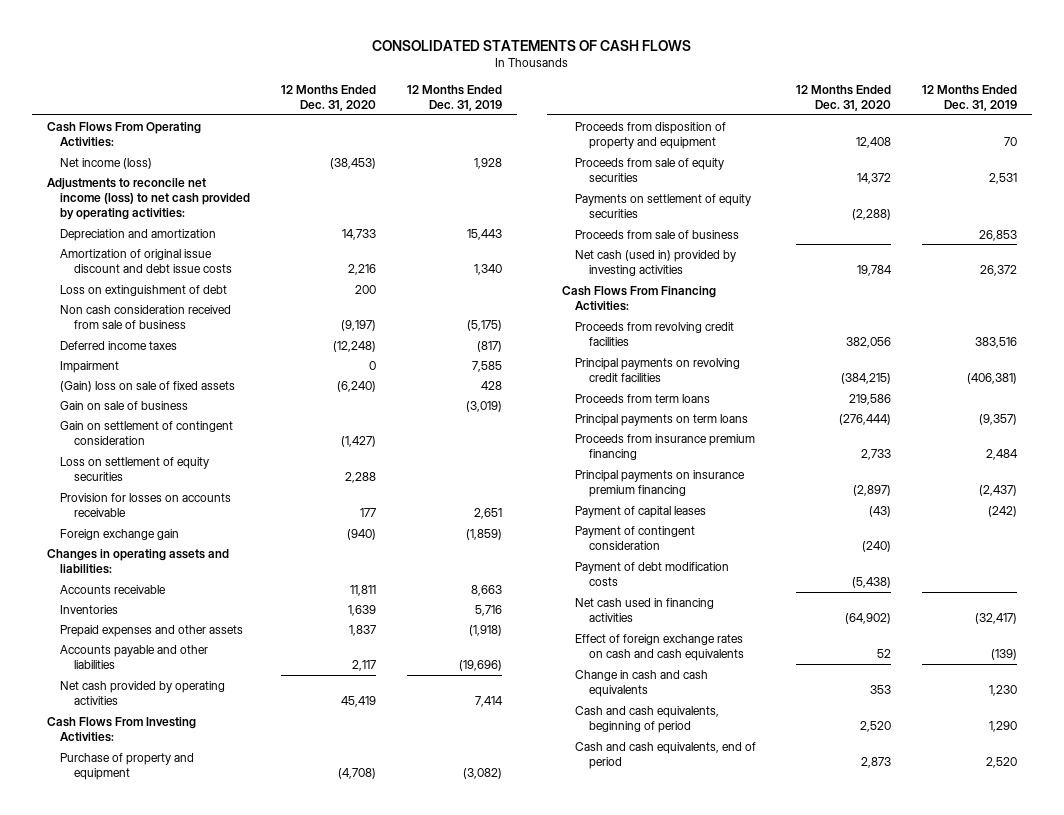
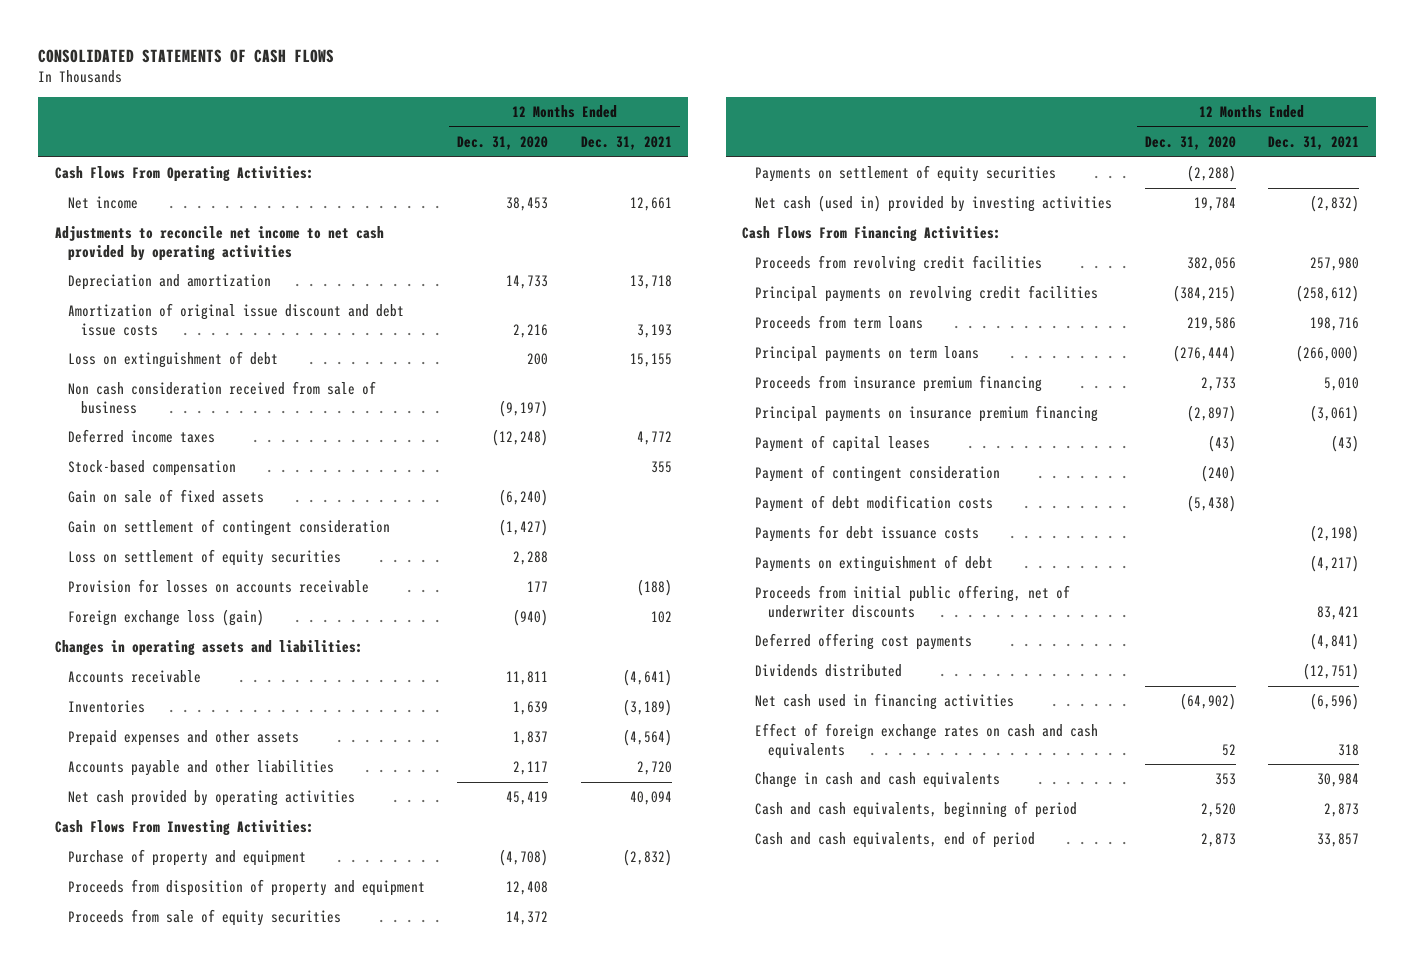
[406,84,502,112] 12 Months Ended Dec. 31, 2019 -> none
none -> [580,135,672,150] Dec. 31, 2021
[60,157,153,169] Net income (loss) -> [67,196,138,210] Net income
[330,157,377,169] (38,453) -> [506,197,549,212] 38,453
[47,177,251,221] Adjustments to reconcile net income (loss) to net cash provided by operating activities: -> [54,226,384,261] Adjustments to reconcile net income to net cash provided by operating activities
[60,360,120,373] Impairment -> none
[60,400,189,410] Gain on sale of business -> none
none -> [67,460,236,477] Stock-based compensation
[60,380,236,392] (Gain) loss on sale of fixed assets -> [67,489,264,504] Gain on sale of fixed assets
[60,528,180,540] Foreign exchange gain -> [67,609,264,627] Foreign exchange loss (gain)
[575,229,740,239] Proceeds from sale of business -> none
none -> [755,525,980,543] Payments for debt issuance costs
none -> [755,555,994,573] Payments on extinguishment of debt
none -> [755,585,1071,618] Proceeds from initial public offering, net of underwriter discounts
none -> [755,633,973,651] Deferred offering cost payments
none -> [755,664,903,678] Dividends distributed

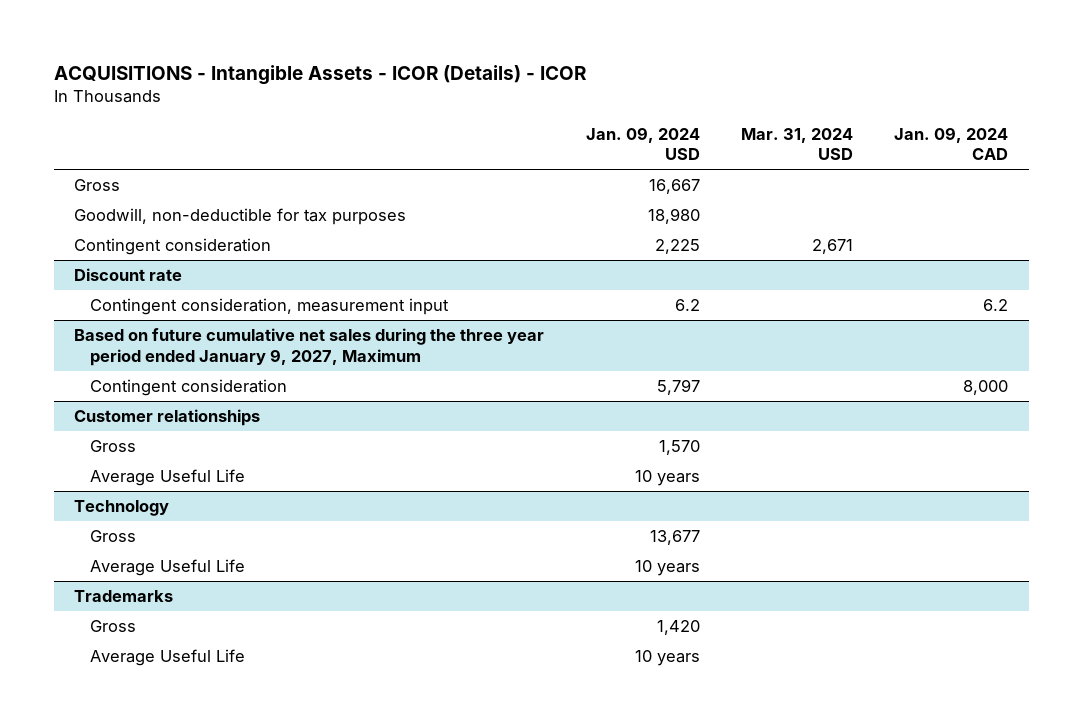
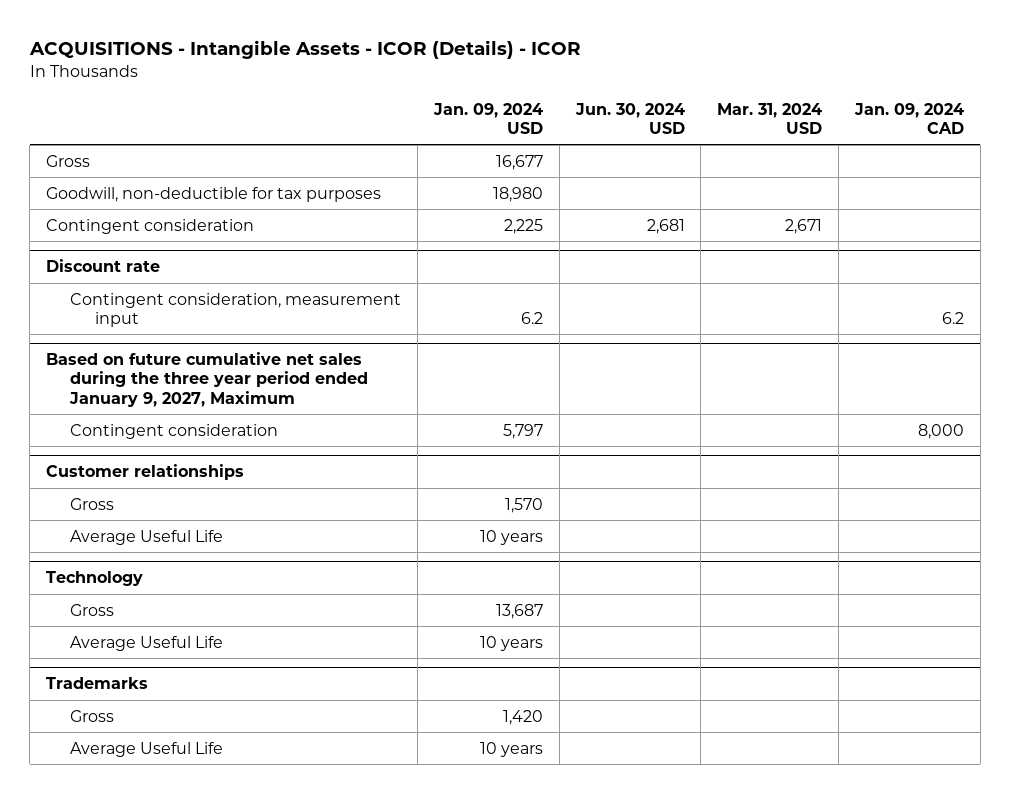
none -> [574,102,685,134] Jun. 30, 2024 USD
[648,179,700,195] 16,667 -> [496,154,544,170] 16,677
[649,530,700,546] 13,677 -> [496,603,544,619] 13,687

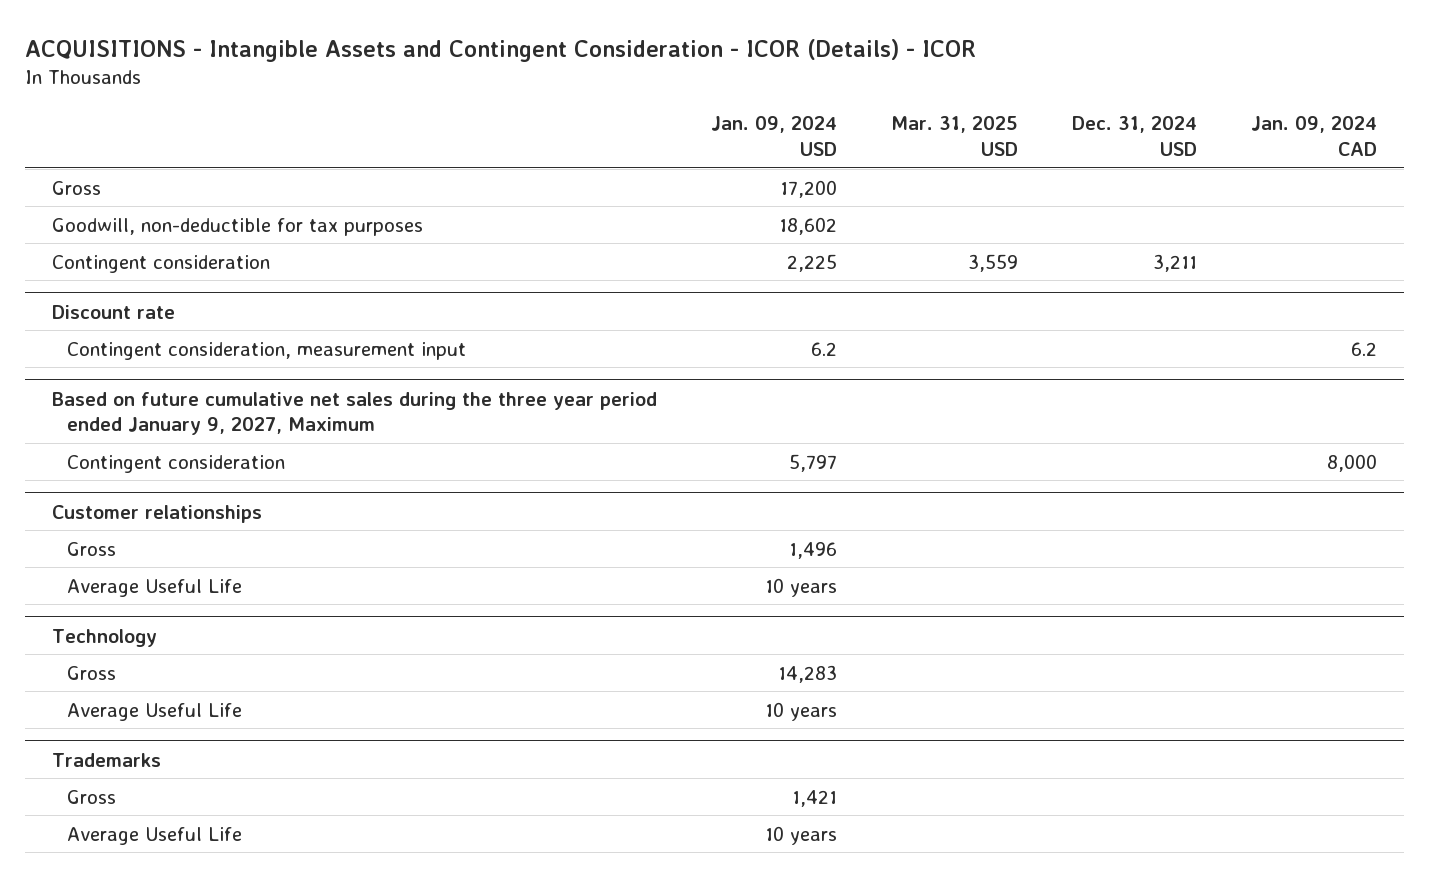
[28,39,581,59] ACQUISITIONS - Intangible Assets - ICOR (Details) - ICOR -> [24,38,976,62] ACQUISITIONS - Intangible Assets and Contingent Consideration - ICOR (Details) - ICOR
[574,102,685,134] Jun. 30, 2024 USD -> none
[717,102,823,134] Mar. 31, 2024 USD -> none
none -> [890,115,1018,156] Mar. 31, 2025 USD
none -> [1071,115,1197,156] Dec. 31, 2024 USD
[496,154,544,170] 16,677 -> [779,179,837,198] 17,200
[493,186,544,202] 18,980 -> [778,216,837,235] 18,602
[505,497,544,513] 1,570 -> [788,541,837,559] 1,496
[496,603,544,619] 13,687 -> [777,664,837,683] 14,283
[503,709,544,725] 1,420 -> [791,789,837,807] 1,421

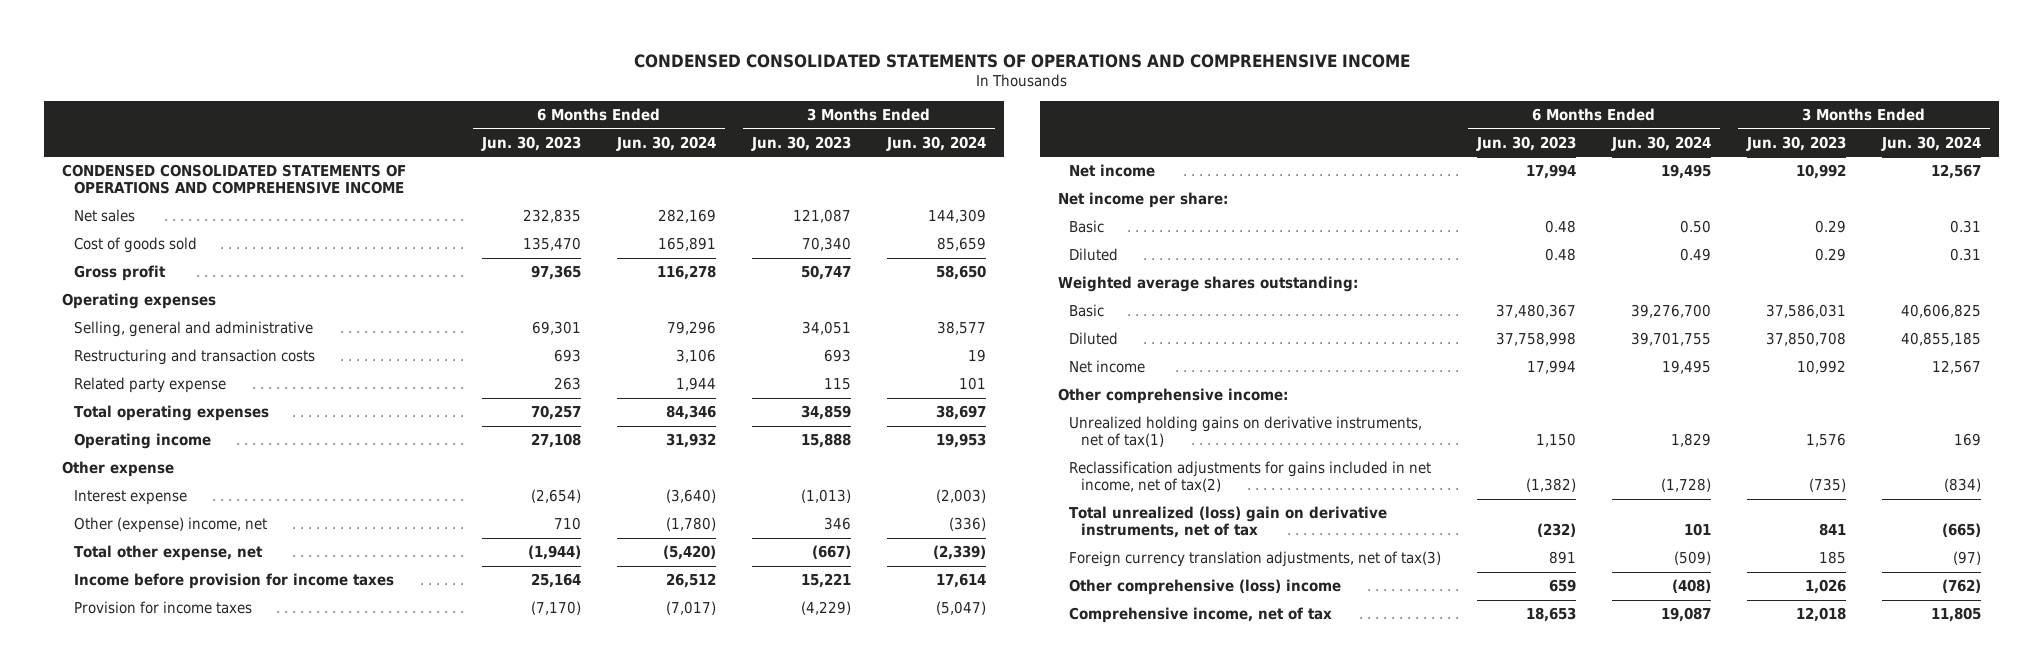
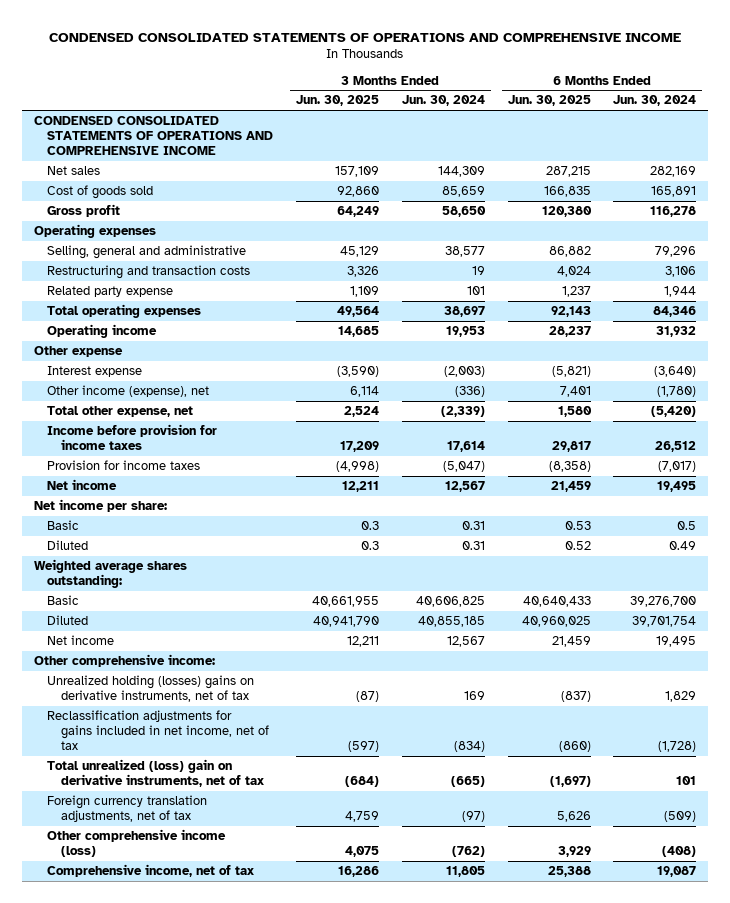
[480,135,581,151] Jun. 30, 2023 -> none
[750,135,851,151] Jun. 30, 2023 -> none
none -> [296,95,380,107] Jun. 30, 2025
none -> [507,95,591,107] Jun. 30, 2025
[73,517,267,534] Other (expense) income, net -> [47,385,210,398] Other income (expense), net
[1680,220,1712,234] 0.50 -> [677,521,697,531] 0.5
[1631,332,1712,347] 39,701,755 -> [632,616,697,628] 39,701,754
[1069,416,1423,448] Unrealized holding gains on derivative instruments, net of tax(1) -> [47,675,255,703] Unrealized holding (losses) gains on derivative instruments, net of tax
[1069,461,1432,493] Reclassification adjustments for gains included in net income, net of tax(2) -> [47,710,269,751] Reclassification adjustments for gains included in net income, net of tax
[1069,551,1442,568] Foreign currency translation adjustments, net of tax(3) -> [47,795,208,823] Foreign currency translation adjustments, net of tax
[1069,579,1342,596] Other comprehensive (loss) income -> [47,829,227,858] Other comprehensive income (loss)

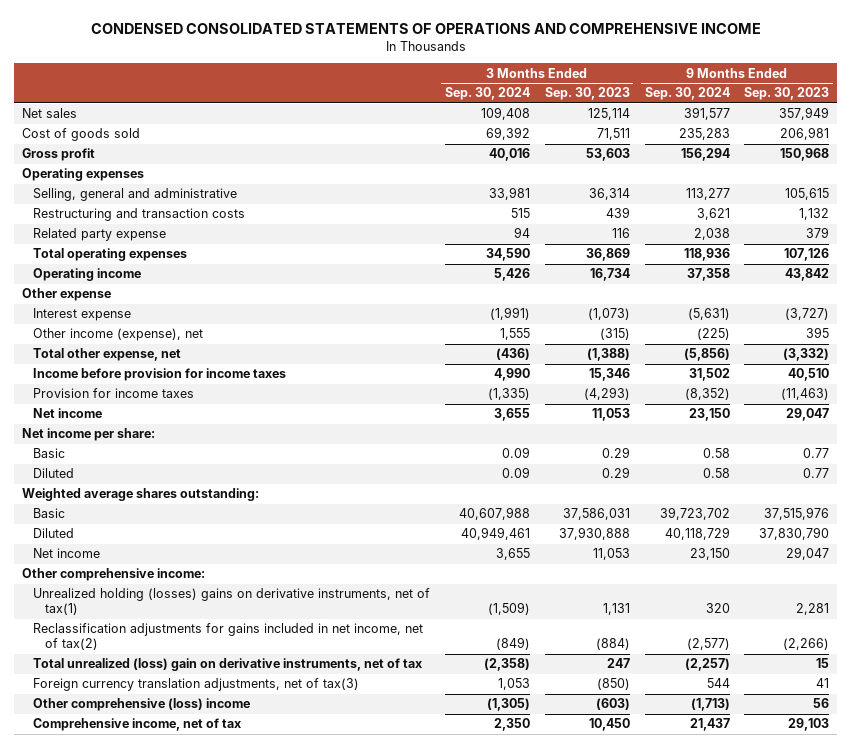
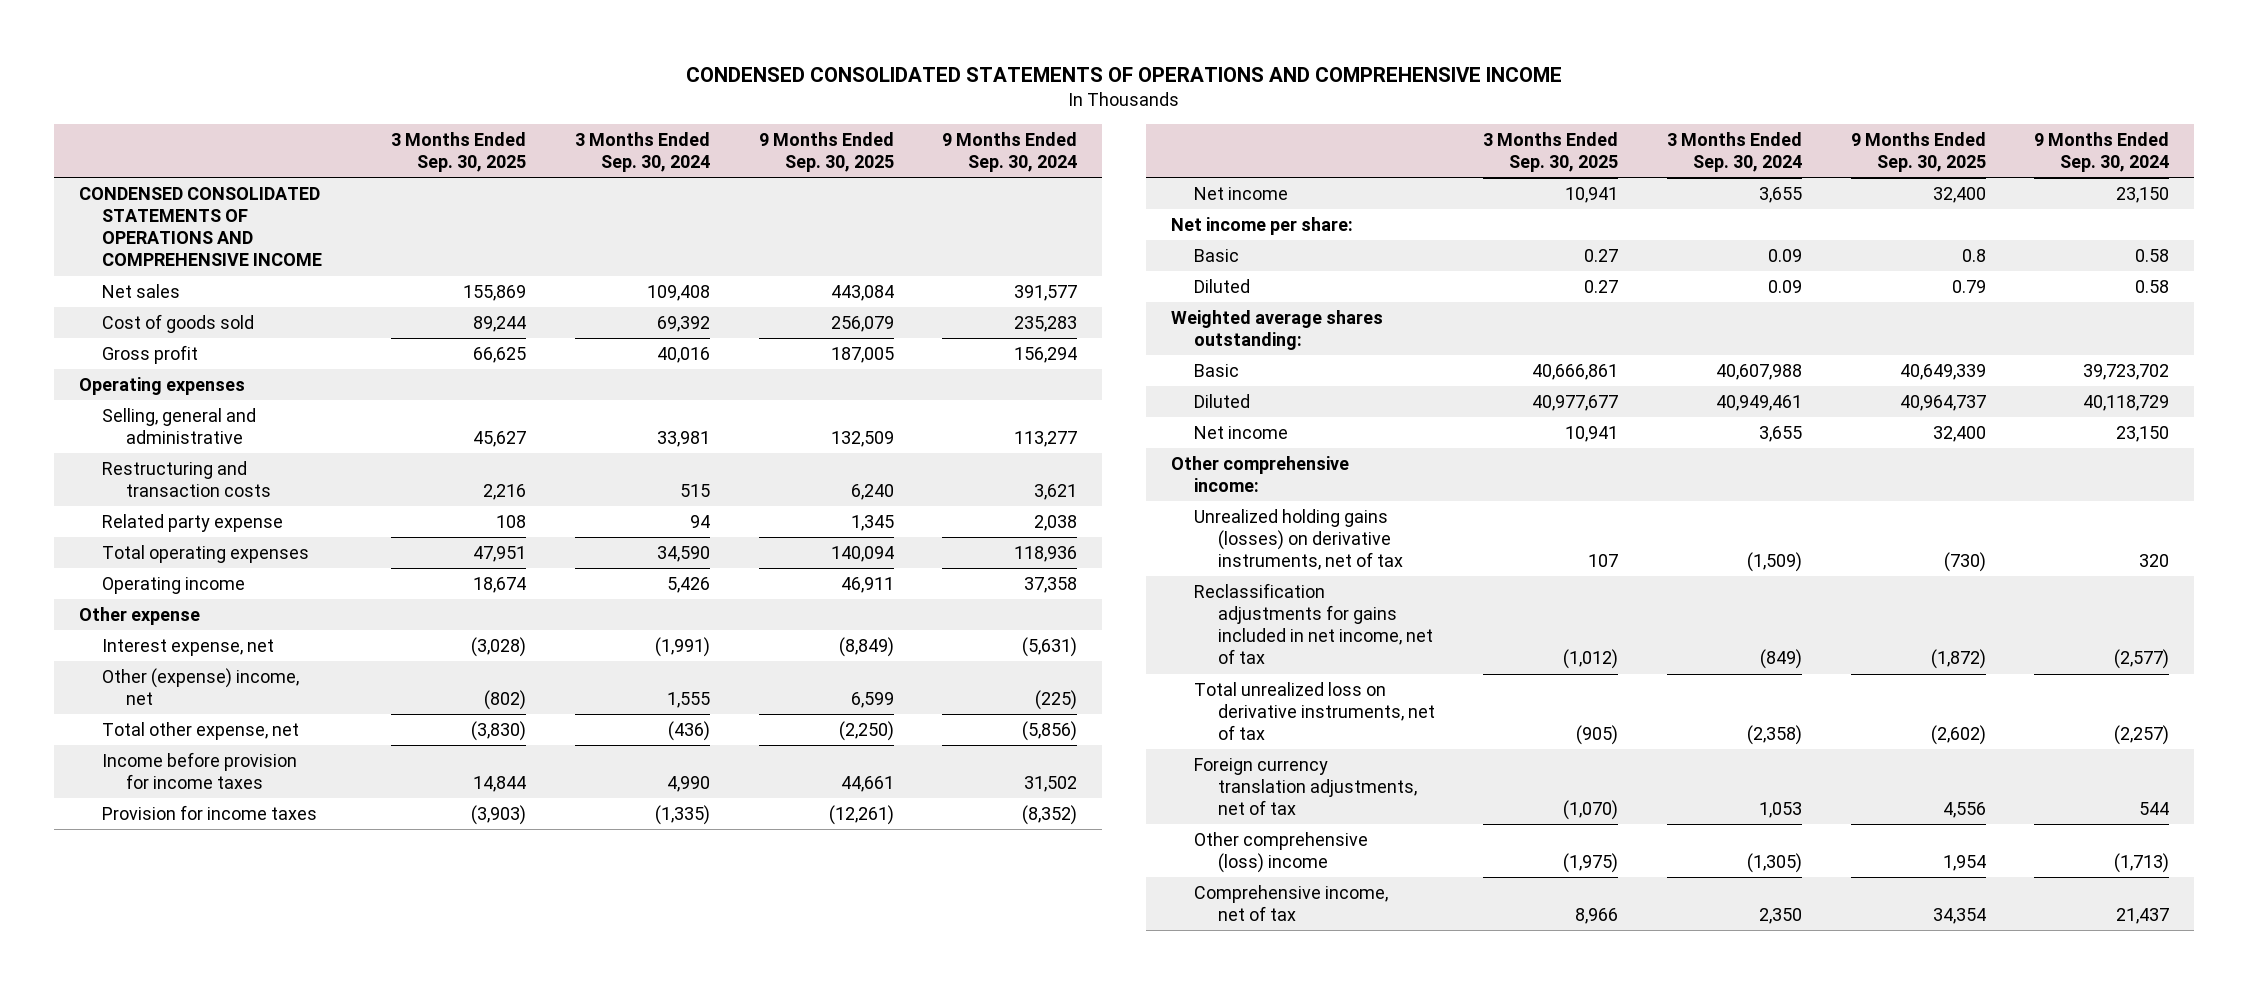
[544,87,630,101] Sep. 30, 2023 -> none
[744,87,830,101] Sep. 30, 2023 -> none
none -> [391,131,527,172] 3 Months Ended Sep. 30, 2025
none -> [758,131,894,172] 9 Months Ended Sep. 30, 2025
none -> [78,186,323,267] CONDENSED CONSOLIDATED STATEMENTS OF OPERATIONS AND COMPREHENSIVE INCOME
[33,308,132,322] Interest expense -> [102,638,275,656] Interest expense, net
[33,328,204,342] Other income (expense), net -> [102,667,300,706] Other (expense) income, net
[33,588,431,616] Unrealized holding (losses) gains on derivative instruments, net of tax(1) -> [1194,508,1403,571] Unrealized holding gains (losses) on derivative instruments, net of tax
[33,623,424,651] Reclassification adjustments for gains included in net income, net of tax(2) -> [1194,582,1433,665] Reclassification adjustments for gains included in net income, net of tax
[33,658,423,672] Total unrealized (loss) gain on derivative instruments, net of tax -> [1194,681,1435,741] Total unrealized loss on derivative instruments, net of tax
[33,678,360,692] Foreign currency translation adjustments, net of tax(3) -> [1194,757,1417,816] Foreign currency translation adjustments, net of tax

